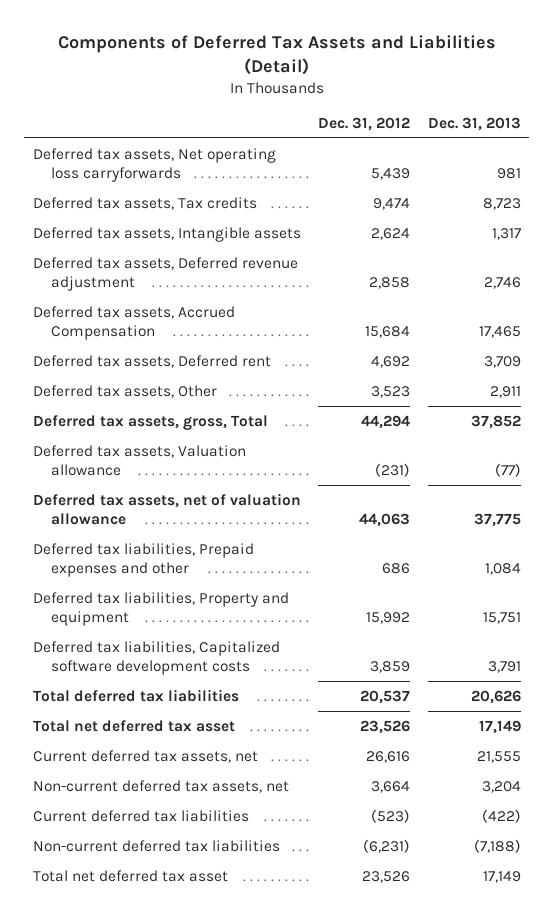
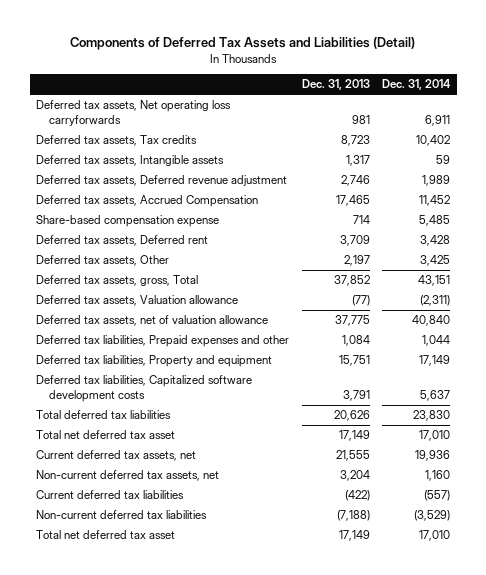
[318,116,411,131] Dec. 31, 2012 -> none
none -> [382,79,452,91] Dec. 31, 2014
none -> [35,215,219,228] Share-based compensation expense
[489,385,521,398] 2,911 -> [343,255,370,267] 2,197

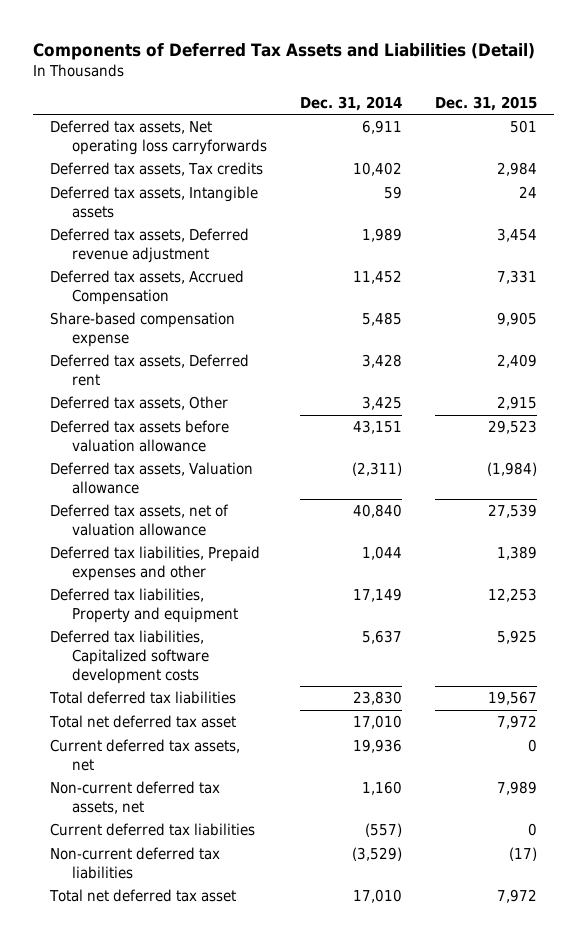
[301,79,370,91] Dec. 31, 2013 -> none
none -> [434,96,537,112] Dec. 31, 2015
[35,275,198,287] Deferred tax assets, gross, Total -> [49,420,229,453] Deferred tax assets before valuation allowance

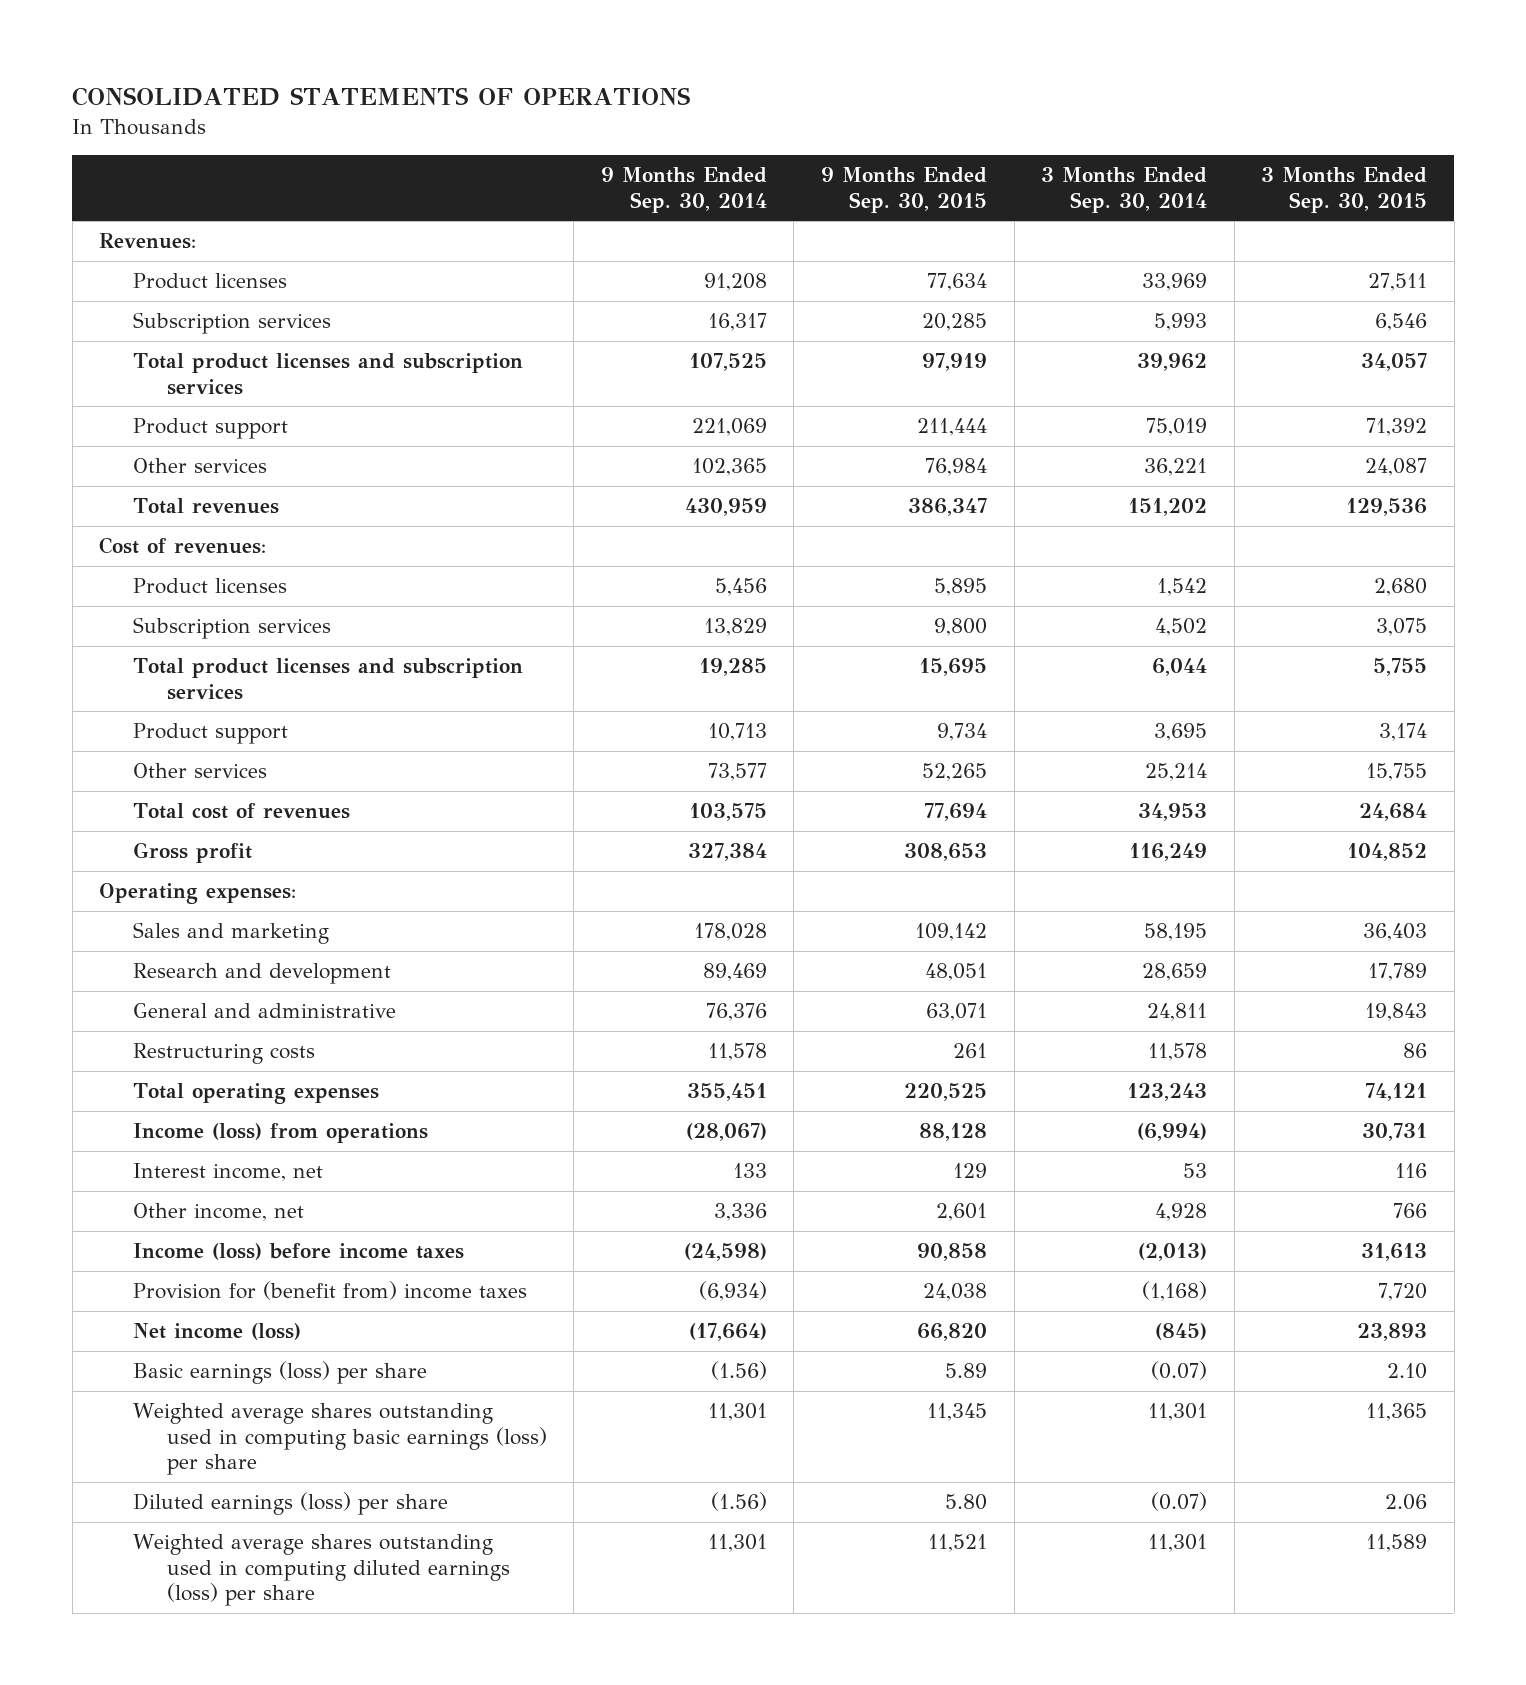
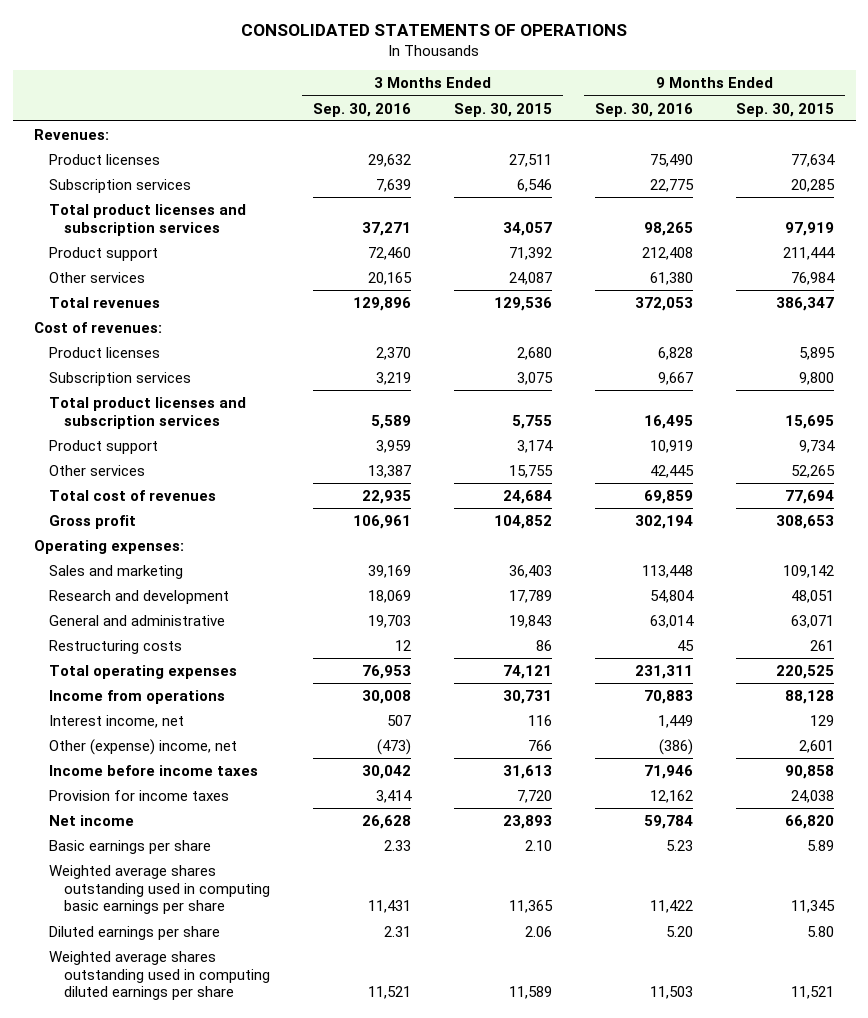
[600,167,767,213] 9 Months Ended Sep. 30, 2014 -> none
[1041,167,1208,213] 3 Months Ended Sep. 30, 2014 -> none
none -> [312,102,411,117] Sep. 30, 2016
none -> [595,102,694,117] Sep. 30, 2016
[133,1123,429,1144] Income (loss) from operations -> [49,689,226,704] Income from operations
[133,1203,305,1222] Other income, net -> [49,738,238,755] Other (expense) income, net
[133,1243,465,1261] Income (loss) before income taxes -> [49,764,259,776] Income before income taxes
[133,1281,528,1301] Provision for (benefit from) income taxes -> [49,789,230,801] Provision for income taxes
[133,1323,302,1341] Net income (loss) -> [49,814,135,826] Net income
[133,1361,428,1385] Basic earnings (loss) per share -> [49,839,212,854] Basic earnings per share
[133,1403,547,1476] Weighted average shares outstanding used in computing basic earnings (loss) per share -> [49,864,270,915] Weighted average shares outstanding used in computing basic earnings per share
[133,1492,449,1516] Diluted earnings (loss) per share -> [49,925,221,940] Diluted earnings per share
[133,1534,510,1607] Weighted average shares outstanding used in computing diluted earnings (loss) per share -> [49,950,270,1001] Weighted average shares outstanding used in computing diluted earnings per share

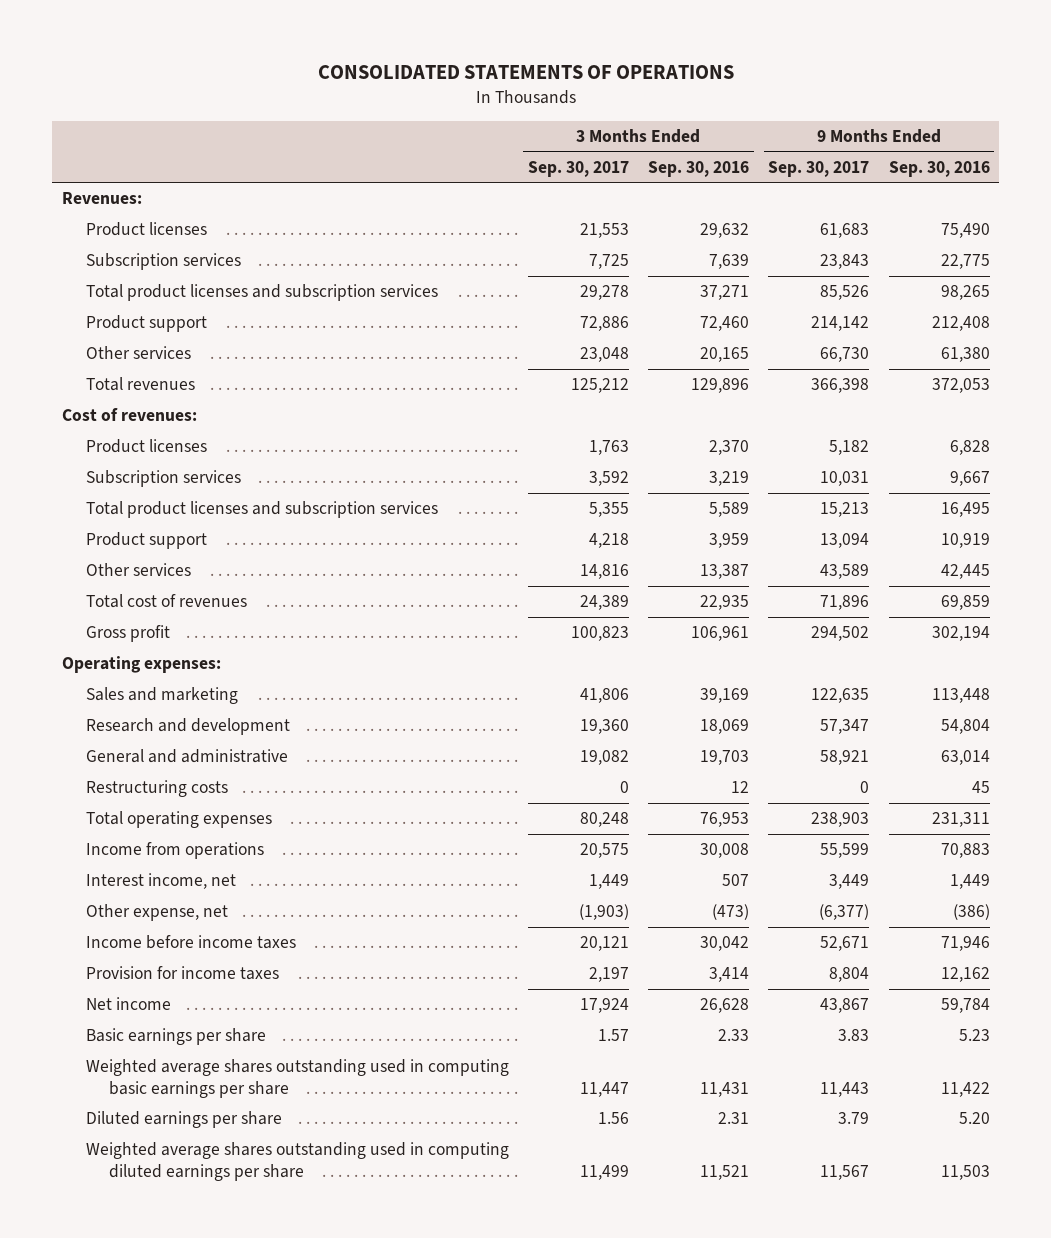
[454,102,553,117] Sep. 30, 2015 -> none
[736,102,835,117] Sep. 30, 2015 -> none
none -> [527,160,629,177] Sep. 30, 2017
none -> [768,160,870,177] Sep. 30, 2017
[49,738,238,755] Other (expense) income, net -> [85,904,228,922] Other expense, net

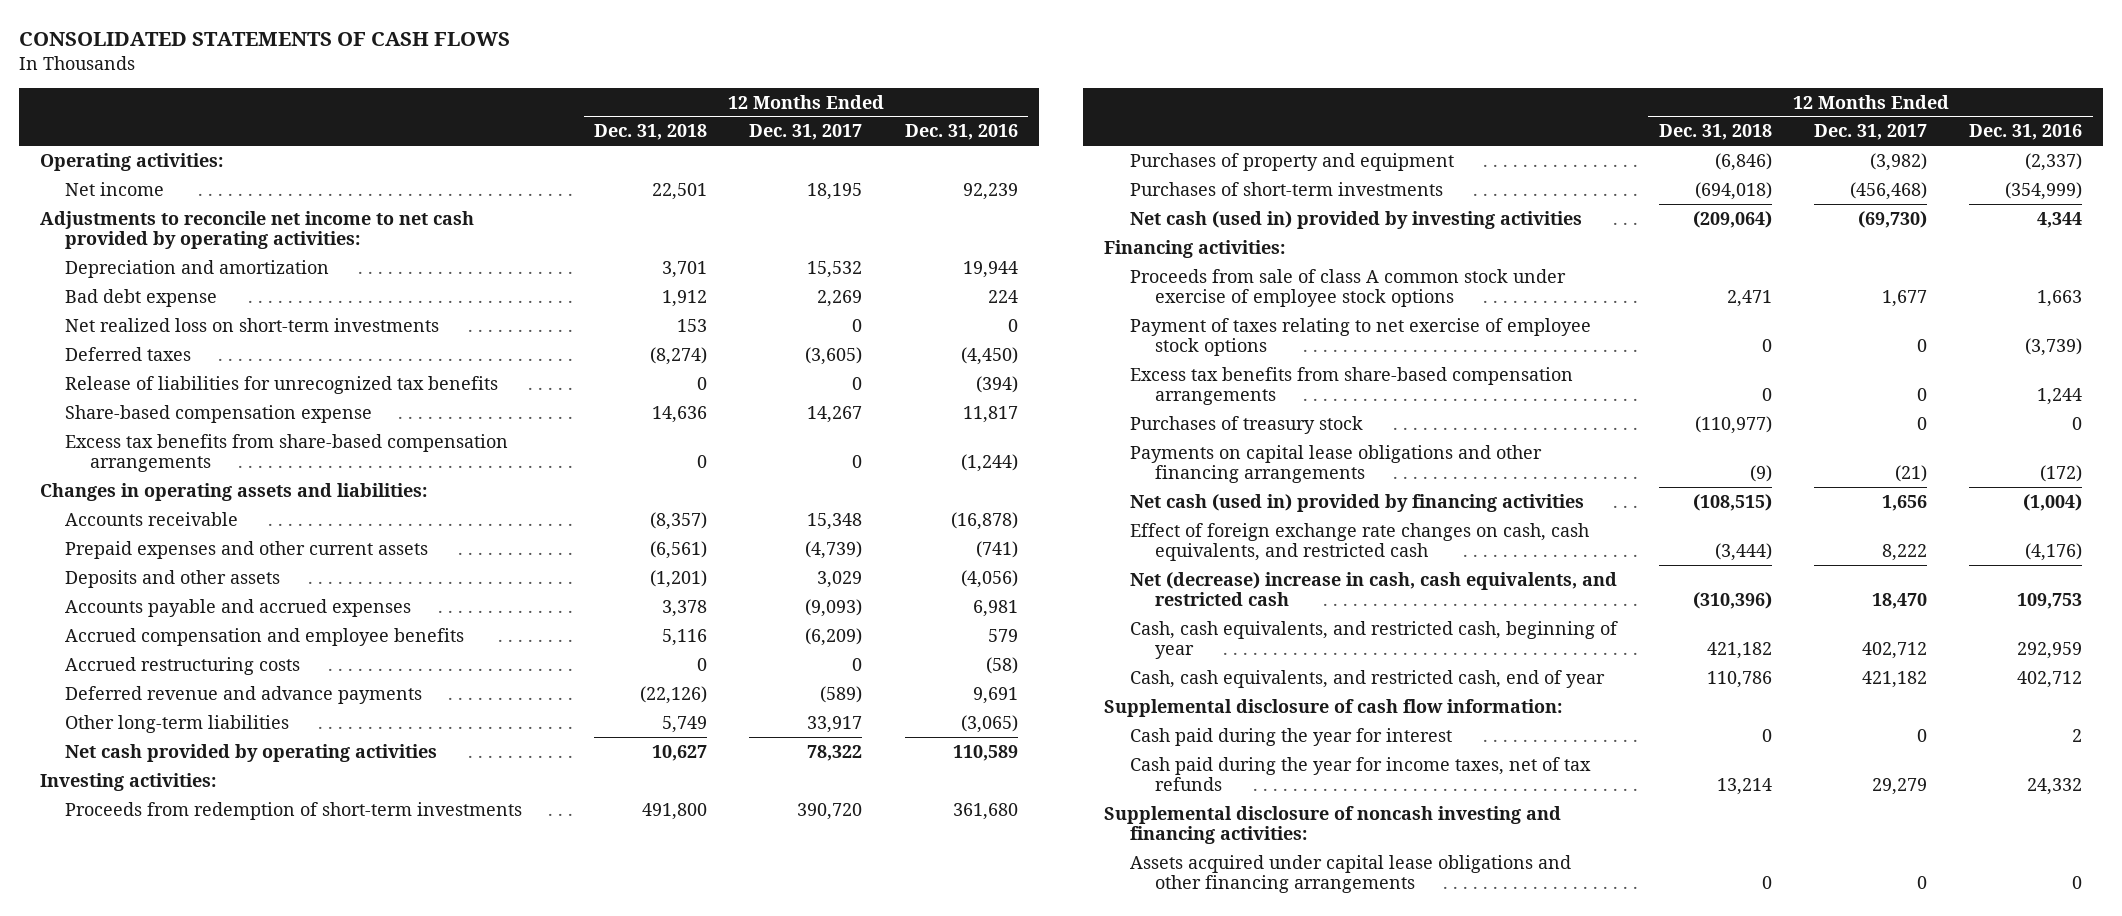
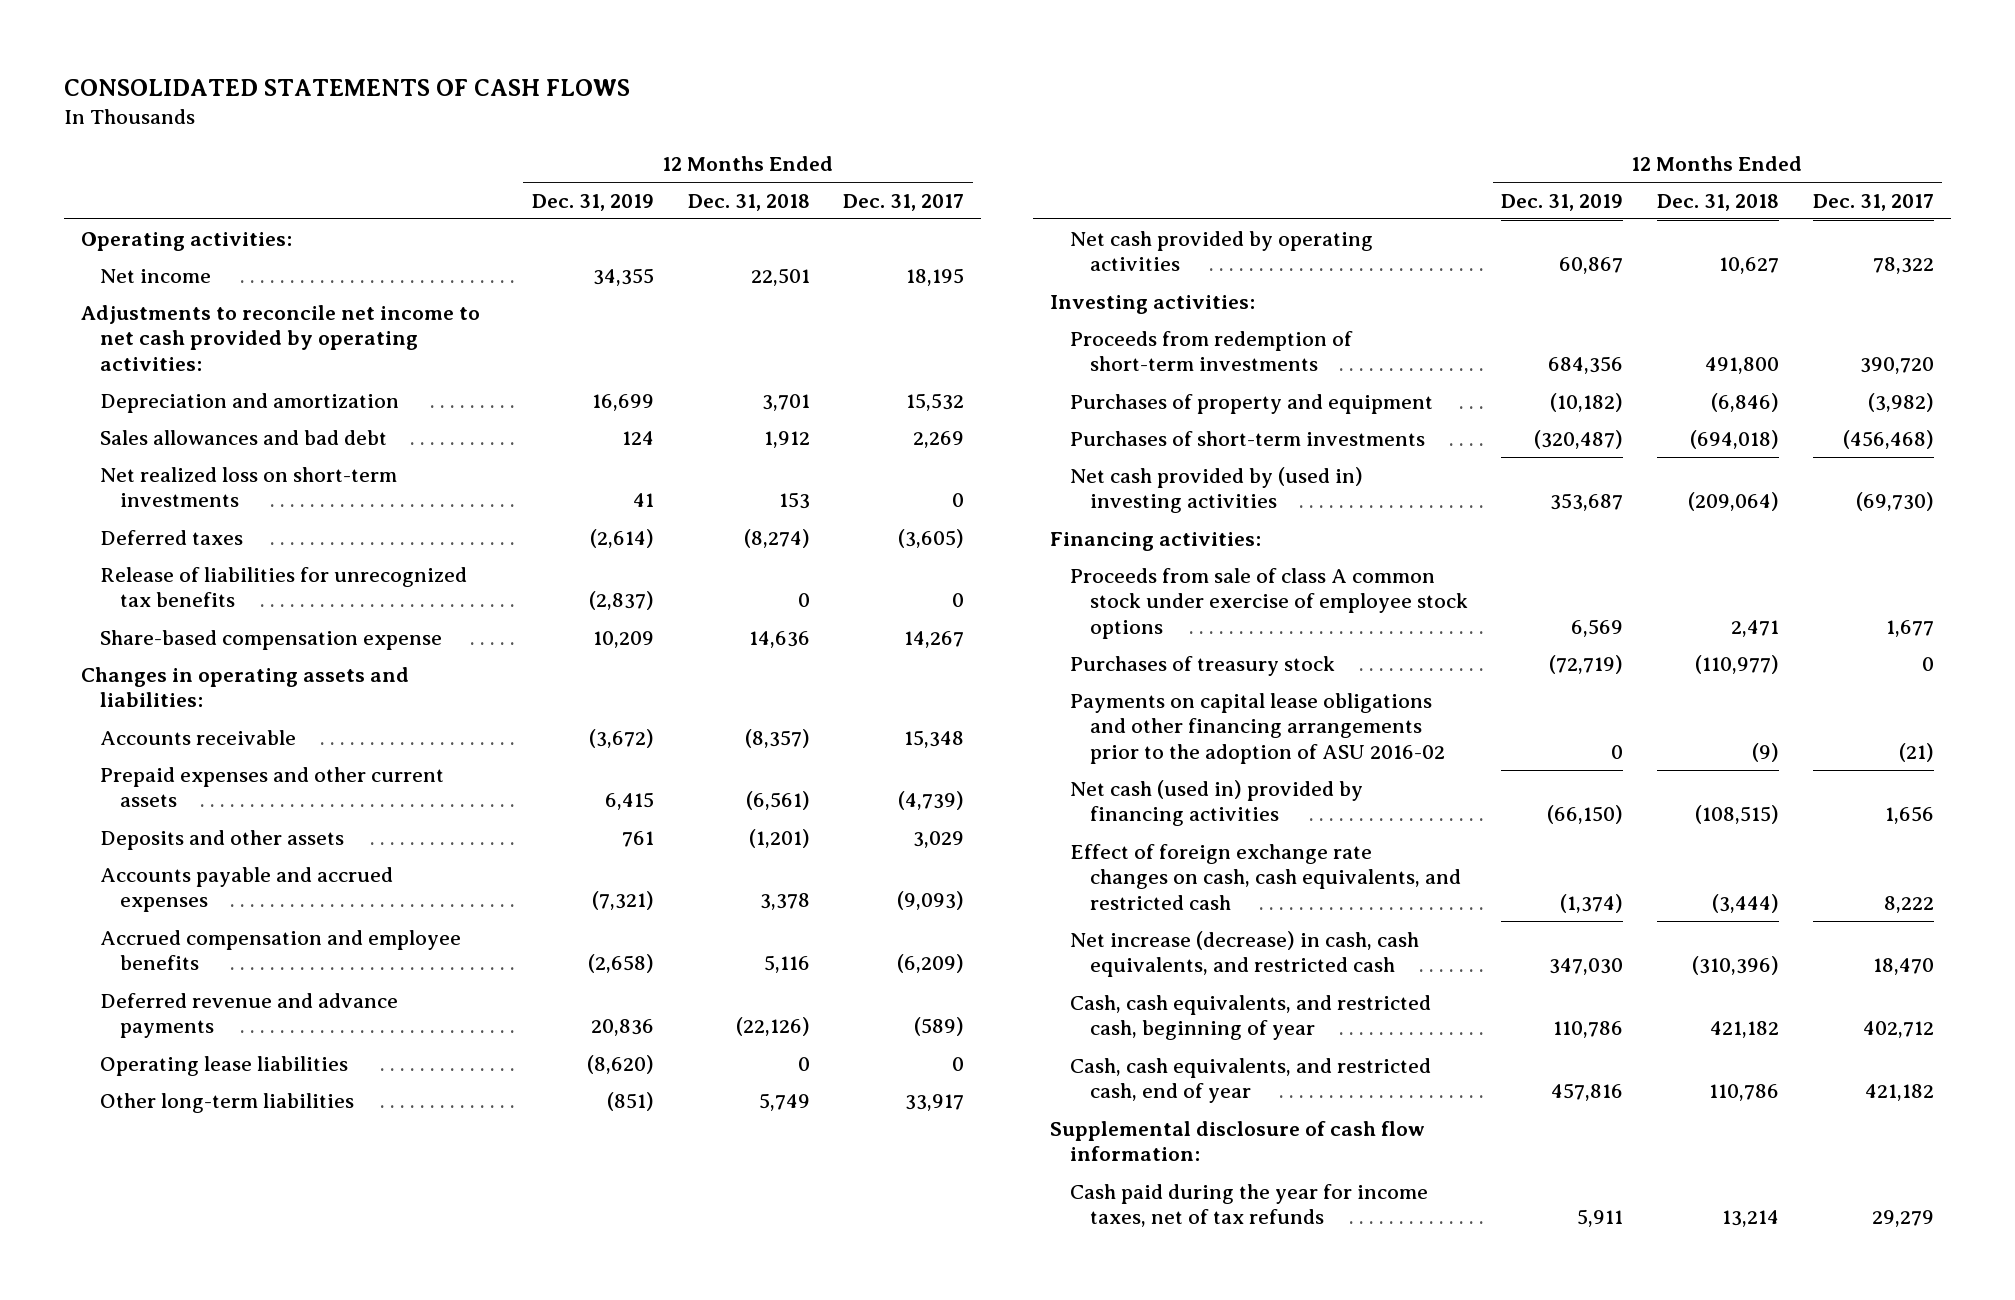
[904,124,1018,141] Dec. 31, 2016 -> none
none -> [531,193,654,211] Dec. 31, 2019
[64,288,217,307] Bad debt expense -> [100,429,388,445] Sales allowances and bad debt
[64,433,508,473] Excess tax benefits from share-based compensation arrangements -> none
[64,656,300,675] Accrued restructuring costs -> none
none -> [100,1055,349,1076] Operating lease liabilities
[1129,210,1582,229] Net cash (used in) provided by investing activities -> [1069,466,1363,514] Net cash provided by (used in) investing activities
[1129,317,1591,357] Payment of taxes relating to net exercise of employee stock options -> none
[1129,366,1573,406] Excess tax benefits from share-based compensation arrangements -> none
[1129,444,1542,484] Payments on capital lease obligations and other financing arrangements -> [1069,692,1445,764] Payments on capital lease obligations and other financing arrangements prior to the adoption of ASU 2016-02
[1129,571,1617,607] Net (decrease) increase in cash, cash equivalents, and restricted cash -> [1069,930,1419,978] Net increase (decrease) in cash, cash equivalents, and restricted cash
[1129,727,1452,746] Cash paid during the year for interest -> none
[1104,805,1562,845] Supplemental disclosure of noncash investing and financing activities: -> none
[1129,854,1571,894] Assets acquired under capital lease obligations and other financing arrangements -> none

